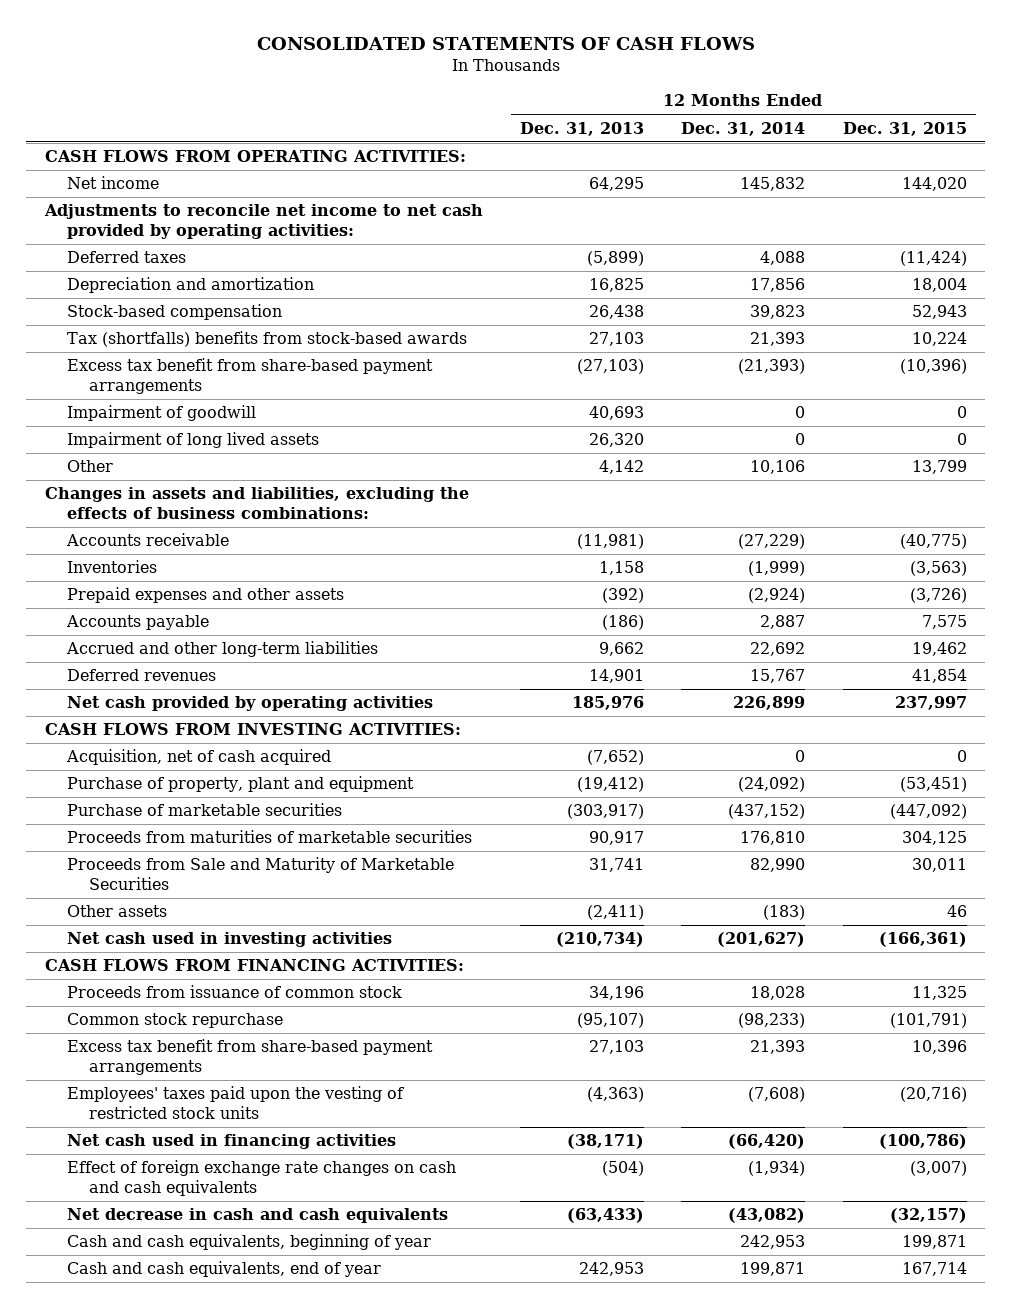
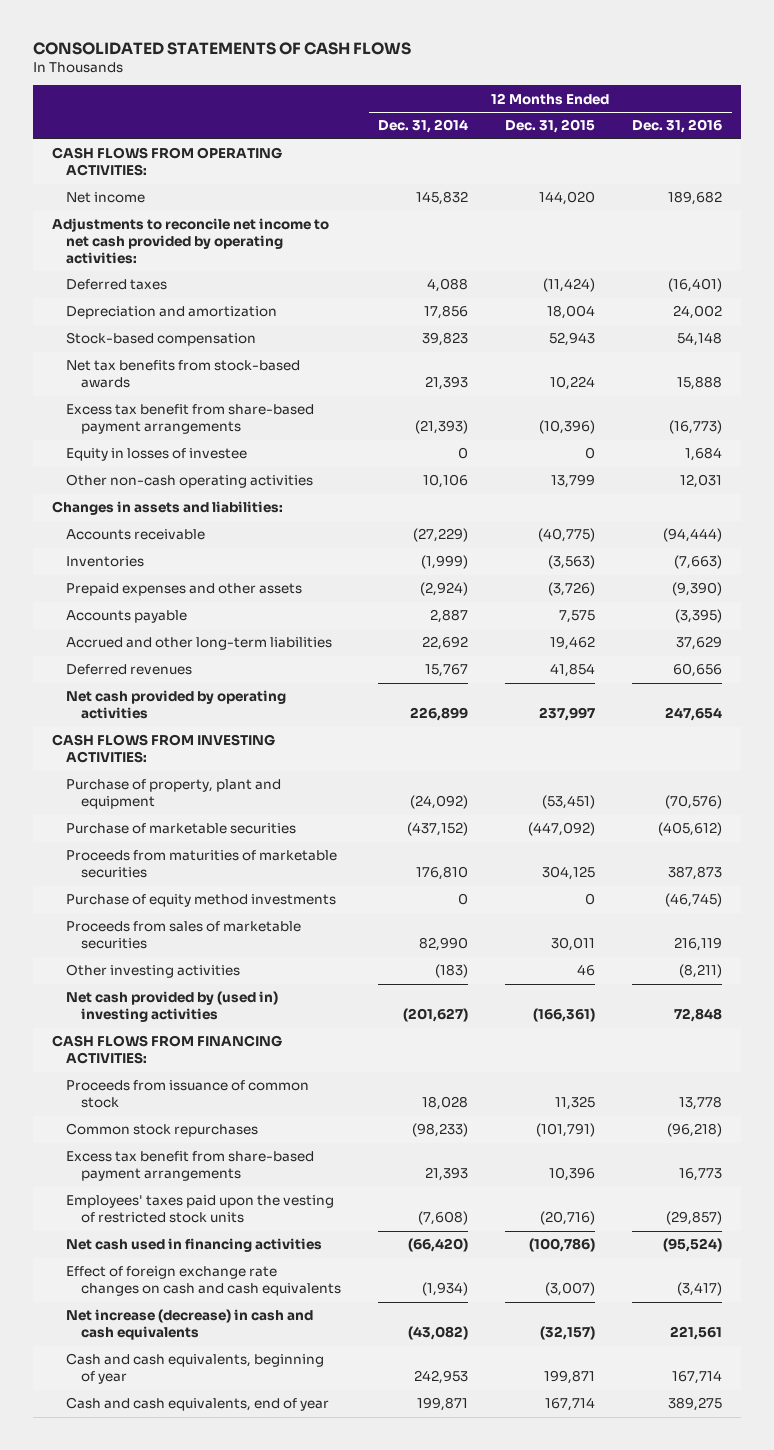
[519,121,644,136] Dec. 31, 2013 -> none
none -> [632,119,723,134] Dec. 31, 2016
[66,331,467,348] Tax (shortfalls) benefits from stock-based awards -> [66,360,301,389] Net tax benefits from stock-based awards
[66,405,256,422] Impairment of goodwill -> none
[66,432,319,449] Impairment of long lived assets -> none
none -> [66,448,248,462] Equity in losses of investee
[66,460,113,473] Other -> [66,474,314,489] Other non-cash operating activities
[44,487,469,519] Changes in assets and liabilities, excluding the effects of business combinations: -> [52,501,284,516] Changes in assets and liabilities:
[65,749,331,766] Acquisition, net of cash acquired -> none
none -> [66,894,337,908] Purchase of equity method investments
[66,857,454,890] Proceeds from Sale and Maturity of Marketable Securities -> [66,921,302,950] Proceeds from sales of marketable securities
[66,905,167,918] Other assets -> [66,964,241,979] Other investing activities
[66,932,392,948] Net cash used in investing activities -> [66,991,279,1023] Net cash provided by (used in) investing activities
[66,1013,283,1029] Common stock repurchase -> [66,1123,259,1138] Common stock repurchases
[66,1208,448,1224] Net decrease in cash and cash equivalents -> [66,1309,314,1341] Net increase (decrease) in cash and cash equivalents

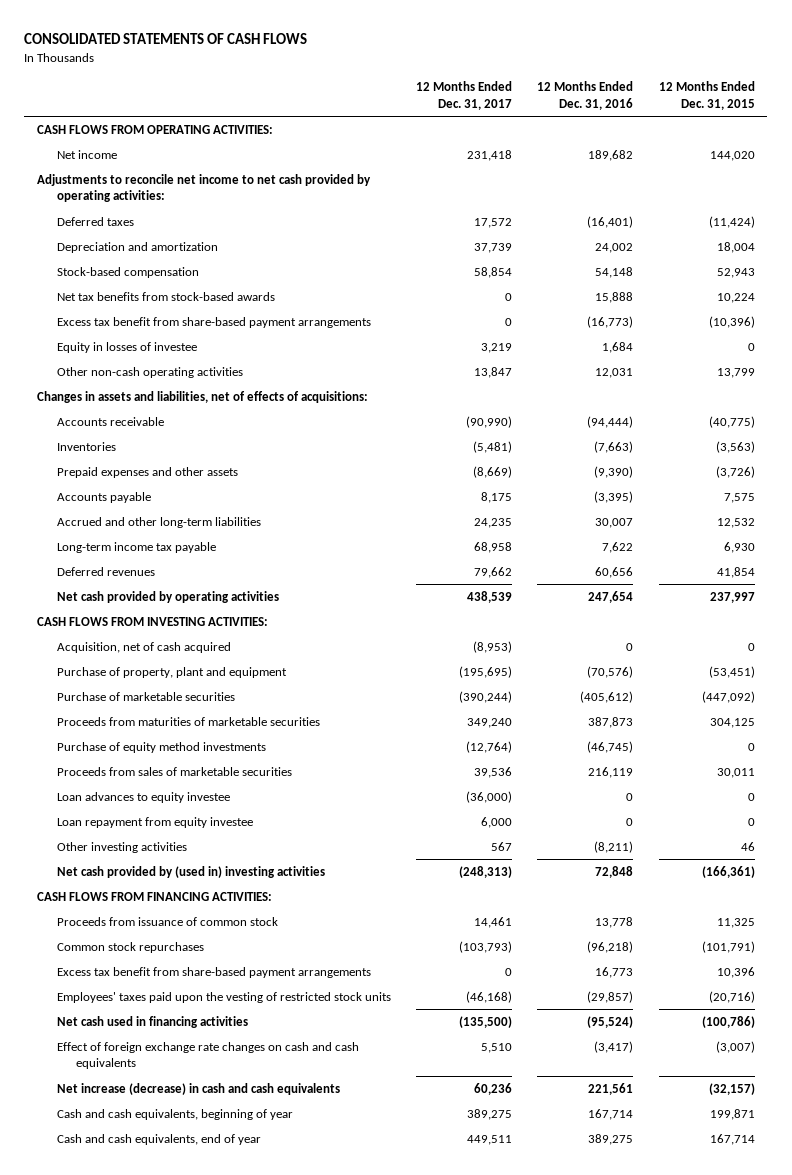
[377,119,468,134] Dec. 31, 2014 -> none
none -> [415,81,512,110] 12 Months Ended Dec. 31, 2017
[52,501,284,516] Changes in assets and liabilities: -> [36,390,368,403] Changes in assets and liabilities, net of effects of acquisitions:
[550,636,596,651] 19,462 -> [716,517,755,528] 12,532
[676,636,723,651] 37,629 -> [595,517,634,528] 30,007
none -> [56,541,216,553] Long-term income tax payable
none -> [56,641,231,653] Acquisition, net of cash acquired
none -> [56,791,230,803] Loan advances to equity investee
none -> [56,816,253,828] Loan repayment from equity investee

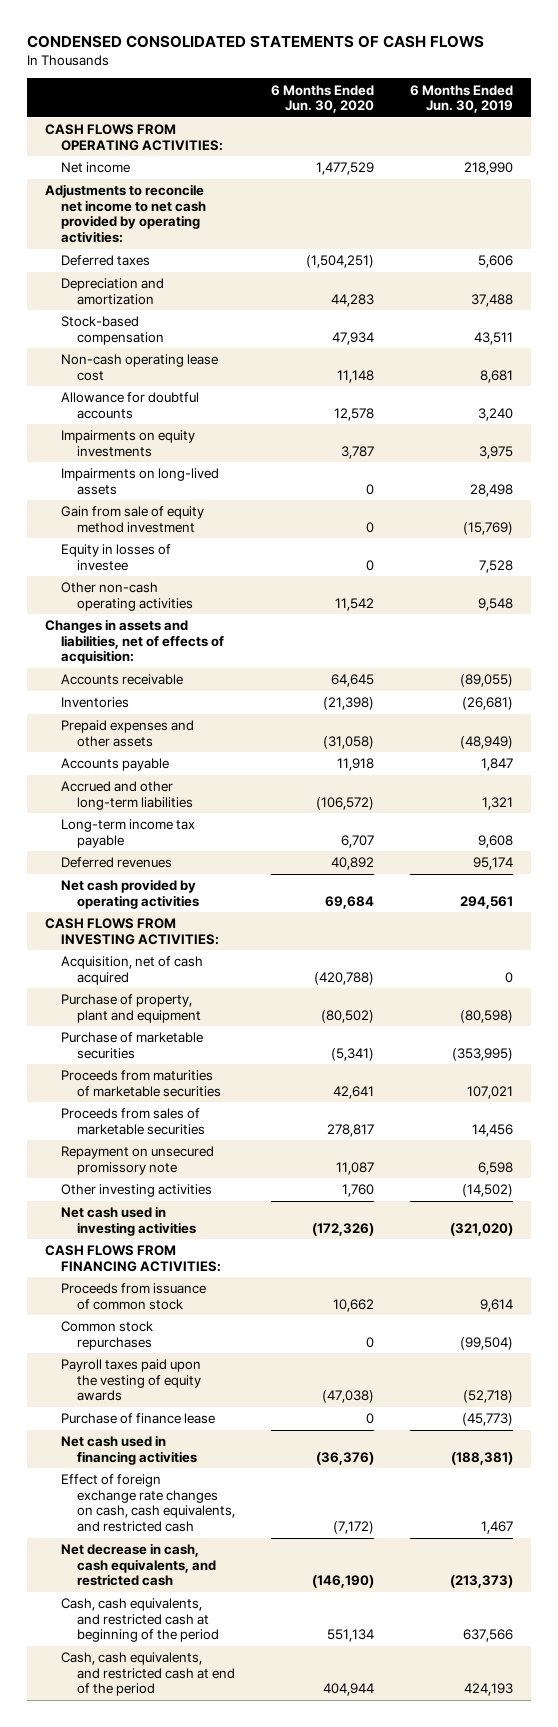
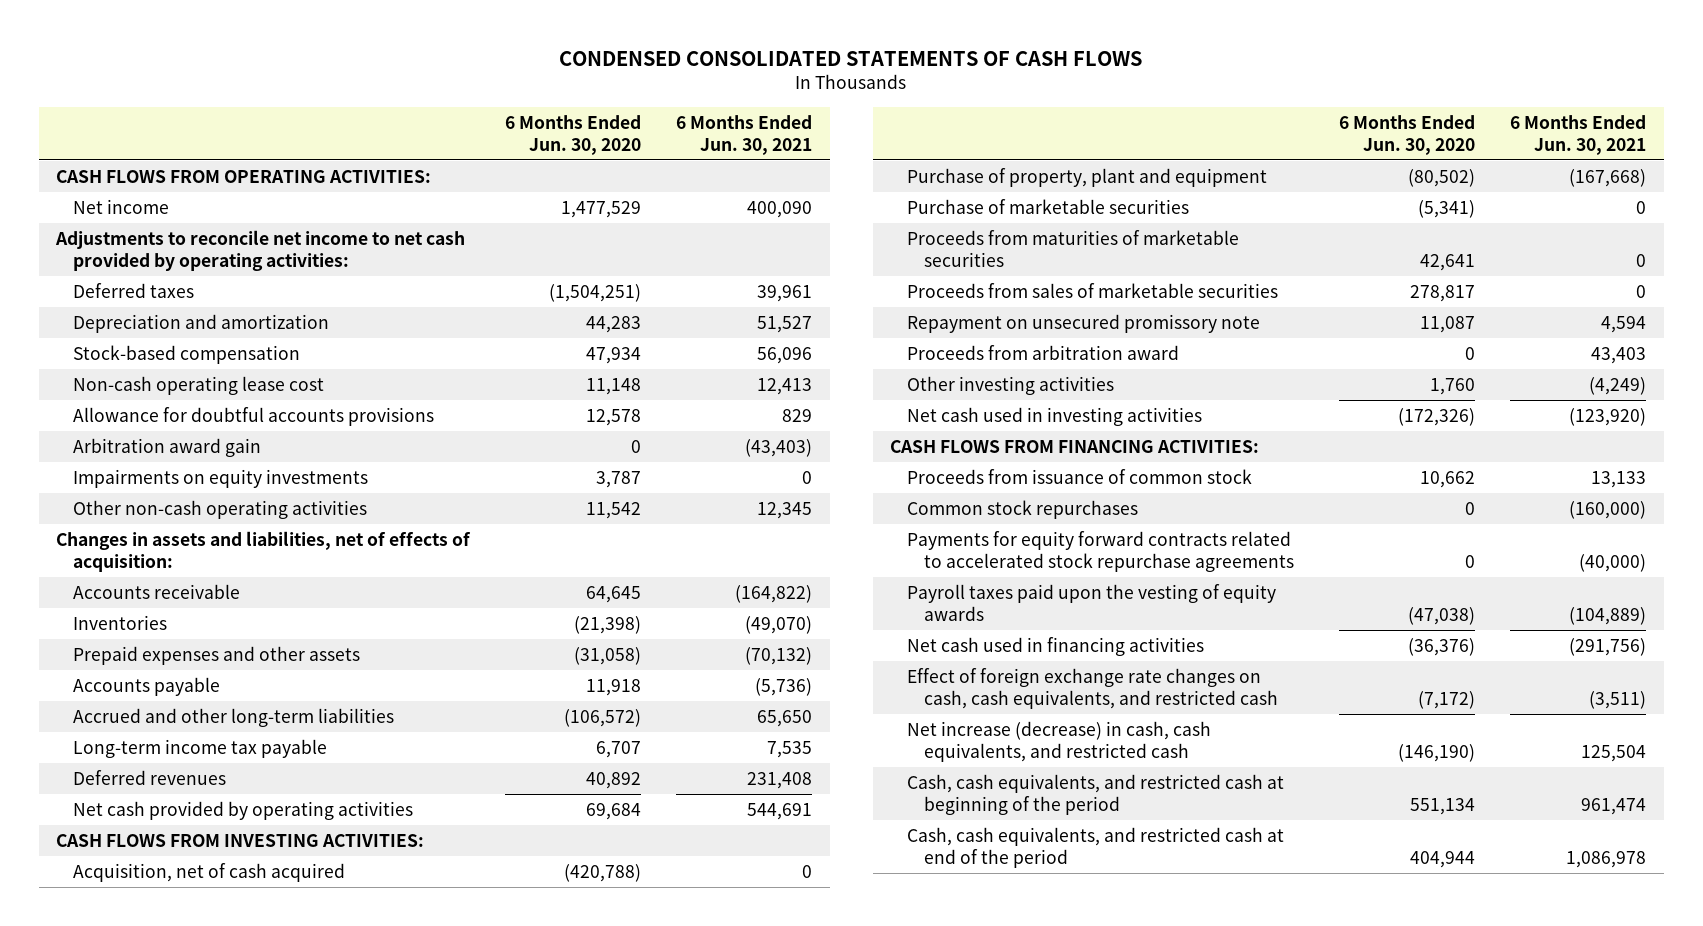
[410,84,514,114] 6 Months Ended Jun. 30, 2019 -> none
none -> [676,114,813,155] 6 Months Ended Jun. 30, 2021
[60,392,199,419] Allowance for doubtful accounts -> [73,406,435,426] Allowance for doubtful accounts provisions
none -> [73,437,262,457] Arbitration award gain
[60,468,219,495] Impairments on long-lived assets -> none
[60,506,204,533] Gain from sale of equity method investment -> none
[60,544,171,571] Equity in losses of investee -> none
none -> [907,344,1180,360] Proceeds from arbitration award
none -> [907,530,1295,573] Payments for equity forward contracts related to accelerated stock repurchase agreements
[60,1413,215,1425] Purchase of finance lease -> none
[60,1543,216,1587] Net decrease in cash, cash equivalents, and restricted cash -> [907,720,1212,763] Net increase (decrease) in cash, cash equivalents, and restricted cash

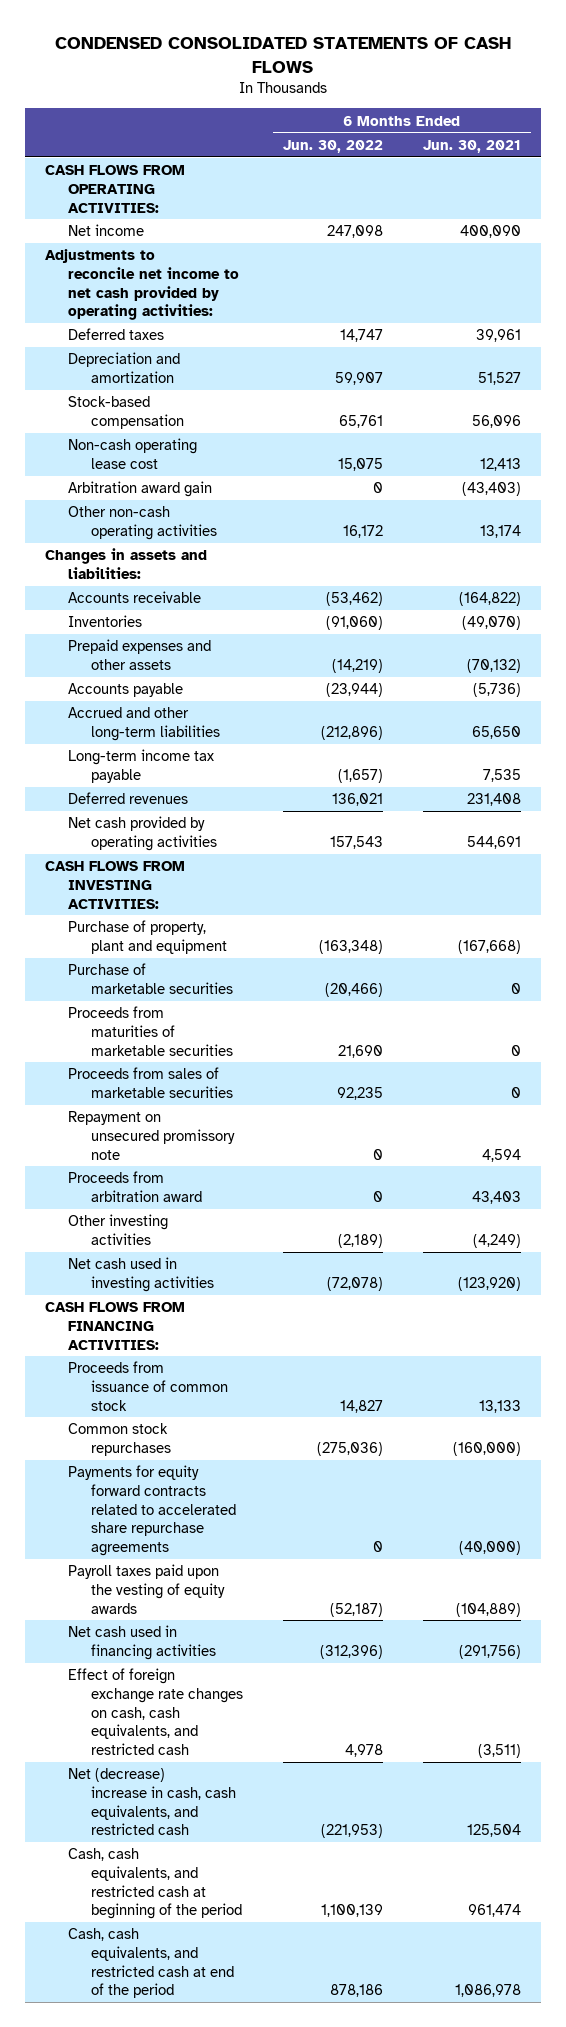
[505,114,642,155] 6 Months Ended Jun. 30, 2020 -> none
none -> [283,139,384,153] Jun. 30, 2022
[73,406,435,426] Allowance for doubtful accounts provisions -> none
[73,468,369,488] Impairments on equity investments -> none
[757,501,813,519] 12,345 -> [479,524,521,538] 13,174
[56,530,472,573] Changes in assets and liabilities, net of effects of acquisition: -> [45,548,208,579] Changes in assets and liabilities:
[73,862,346,882] Acquisition, net of cash acquired -> none
[907,530,1295,573] Payments for equity forward contracts related to accelerated stock repurchase agreements -> [68,1465,237,1556] Payments for equity forward contracts related to accelerated share repurchase agreements
[907,720,1212,763] Net increase (decrease) in cash, cash equivalents, and restricted cash -> [68,1768,237,1836] Net (decrease) increase in cash, cash equivalents, and restricted cash

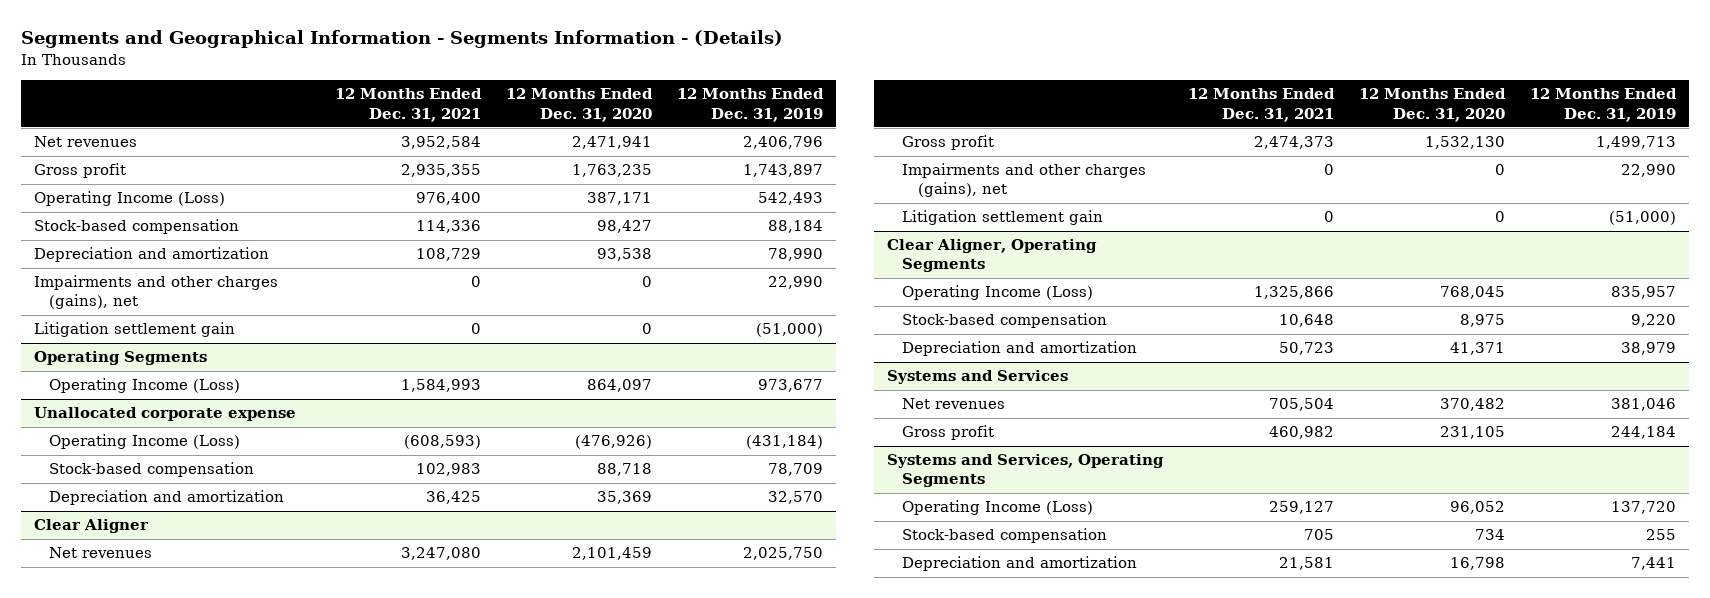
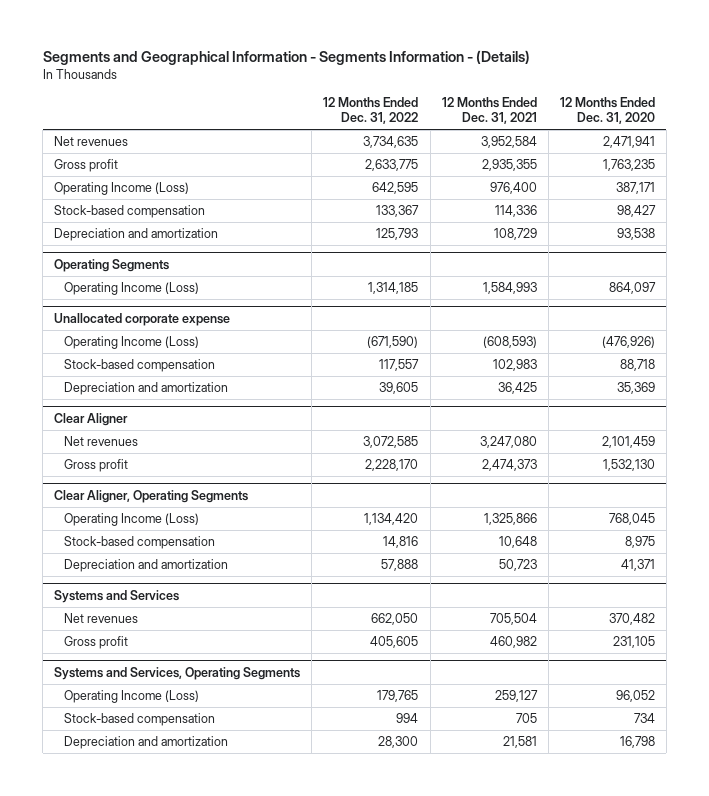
[677,88,825,122] 12 Months Ended Dec. 31, 2019 -> none
none -> [323,97,419,124] 12 Months Ended Dec. 31, 2022
[33,275,278,310] Impairments and other charges (gains), net -> none
[33,322,235,338] Litigation settlement gain -> none
[902,163,1147,198] Impairments and other charges (gains), net -> none
[902,210,1104,226] Litigation settlement gain -> none

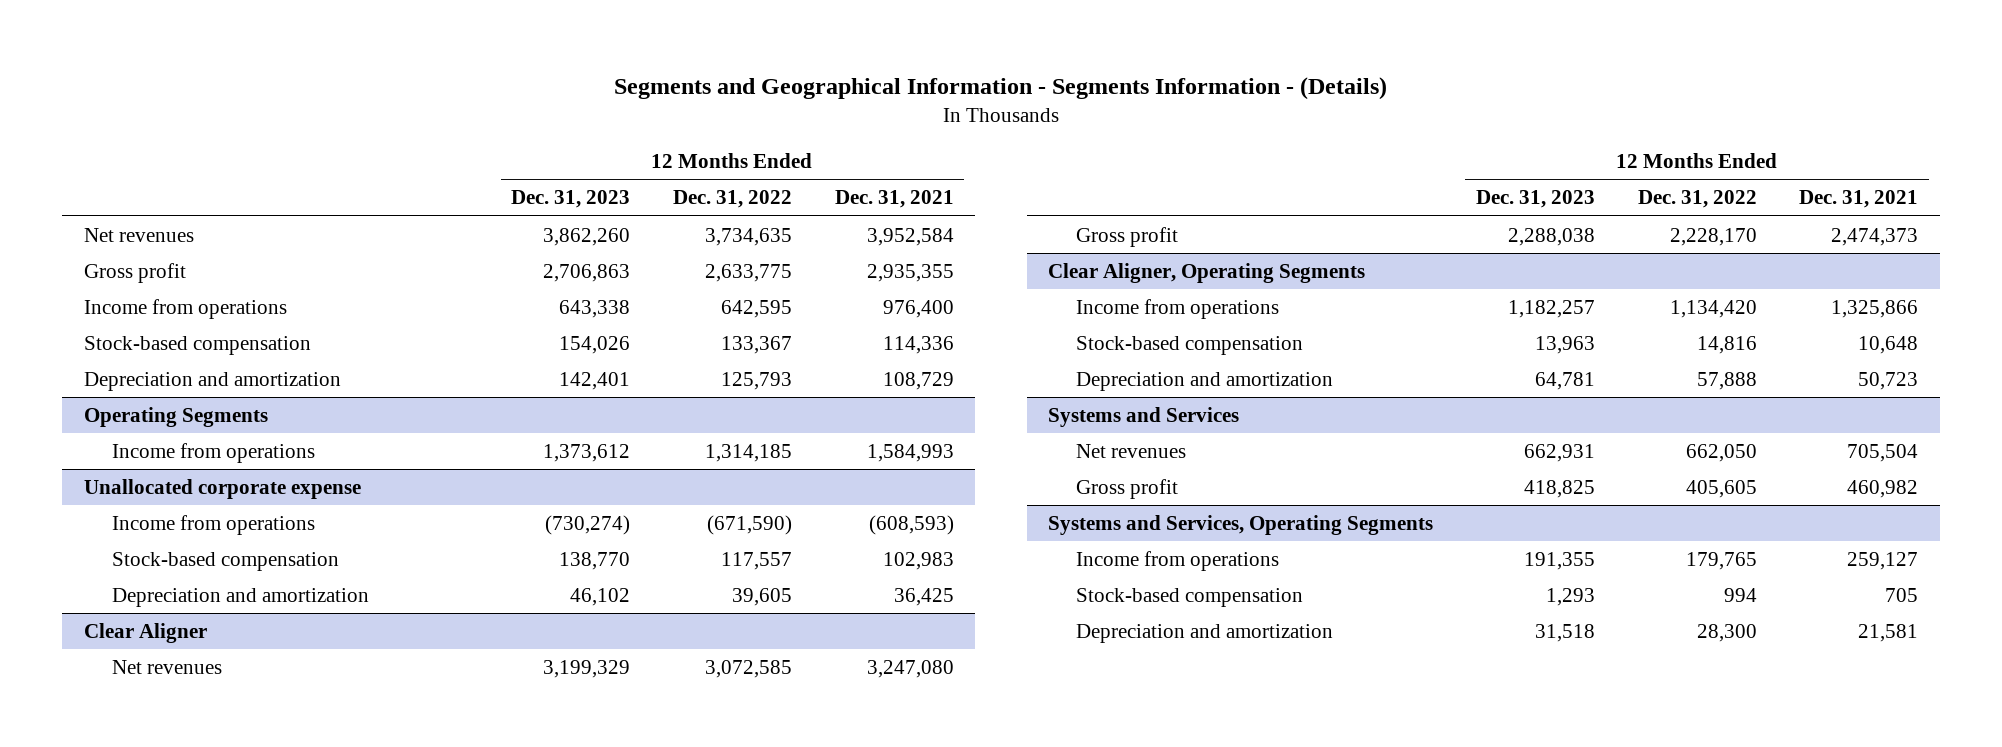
[559,97,655,124] 12 Months Ended Dec. 31, 2020 -> none
none -> [511,190,631,209] Dec. 31, 2023
[54,182,190,196] Operating Income (Loss) -> [83,298,287,319] Income from operations
[64,282,200,296] Operating Income (Loss) -> [111,442,315,463] Income from operations
[64,336,200,350] Operating Income (Loss) -> [111,514,315,535] Income from operations
[64,513,200,527] Operating Income (Loss) -> [1076,298,1280,319] Income from operations
[64,690,200,704] Operating Income (Loss) -> [1076,550,1280,571] Income from operations

